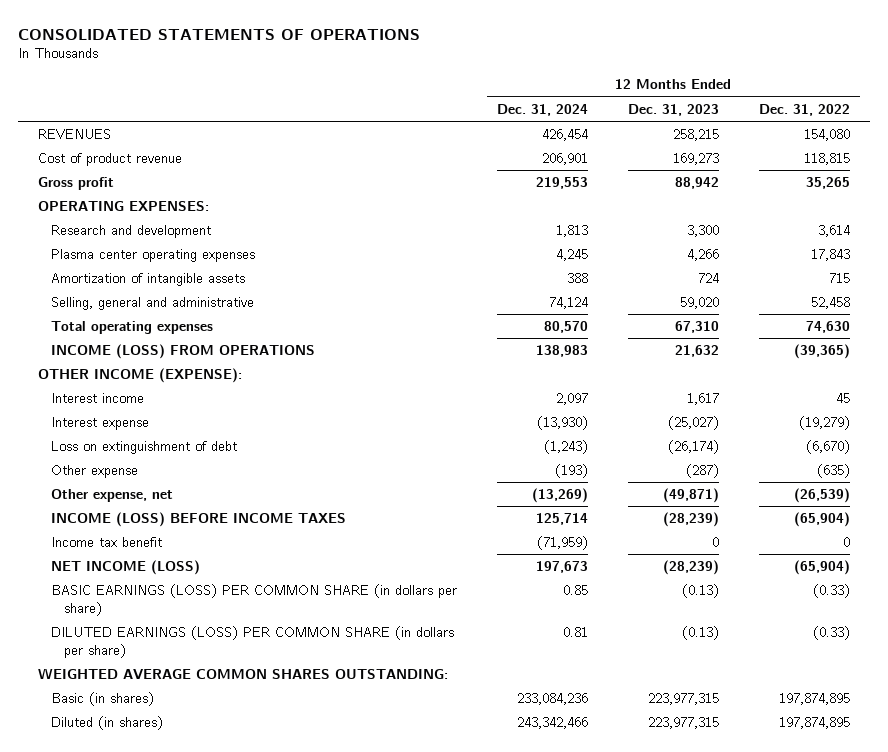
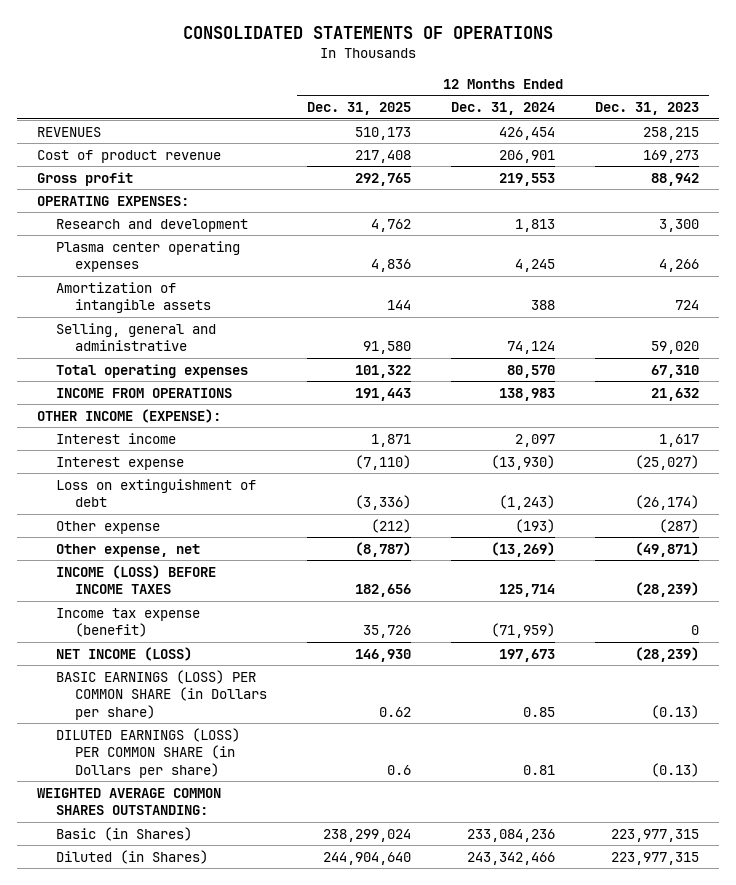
[758,103,850,116] Dec. 31, 2022 -> none
none -> [307,102,412,116] Dec. 31, 2025
[50,344,315,360] INCOME (LOSS) FROM OPERATIONS -> [56,387,233,398] INCOME FROM OPERATIONS
[50,537,162,548] Income tax benefit -> [56,607,201,638] Income tax expense (benefit)
[50,584,457,616] BASIC EARNINGS (LOSS) PER COMMON SHARE (in dollars per share) -> [56,669,268,720] BASIC EARNINGS (LOSS) PER COMMON SHARE (in Dollars per share)
[50,626,454,658] DILUTED EARNINGS (LOSS) PER COMMON SHARE (in dollars per share) -> [56,727,241,778] DILUTED EARNINGS (LOSS) PER COMMON SHARE (in Dollars per share)
[50,692,154,707] Basic (in shares) -> [56,826,193,841] Basic (in Shares)
[50,716,163,731] Diluted (in shares) -> [56,849,209,864] Diluted (in Shares)

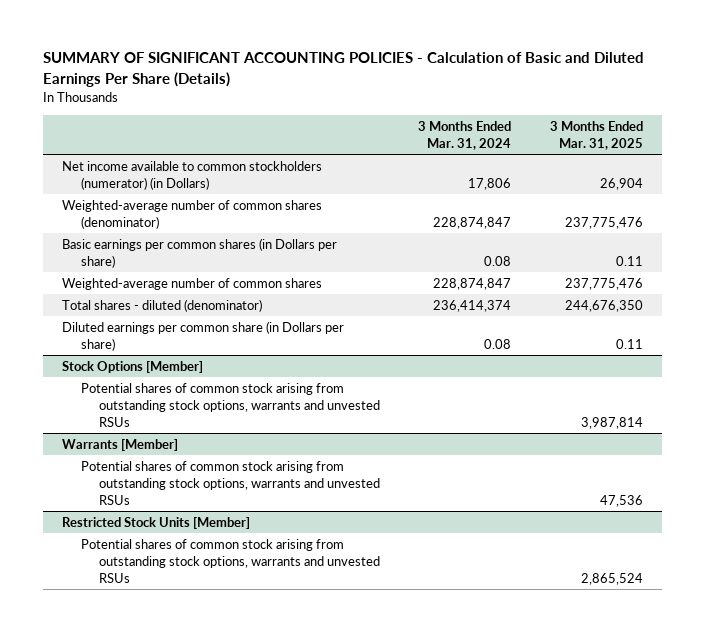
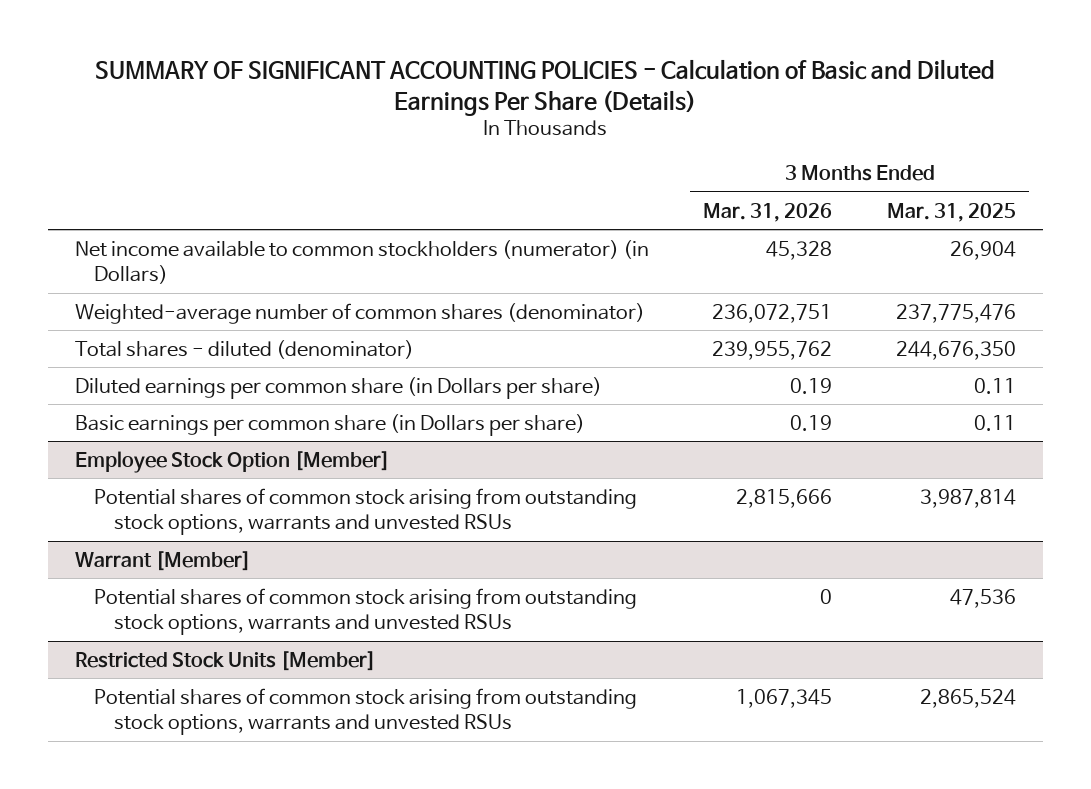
[418,120,512,150] 3 Months Ended Mar. 31, 2024 -> none
none -> [703,202,833,222] Mar. 31, 2026
[62,237,338,268] Basic earnings per common shares (in Dollars per share) -> none
[62,277,323,290] Weighted-average number of common shares -> none
none -> [75,413,586,436] Basic earnings per common share (in Dollars per share)
[62,360,204,373] Stock Options [Member] -> [75,450,391,473] Employee Stock Option [Member]
[62,438,179,451] Warrants [Member] -> [75,550,252,571] Warrant [Member]

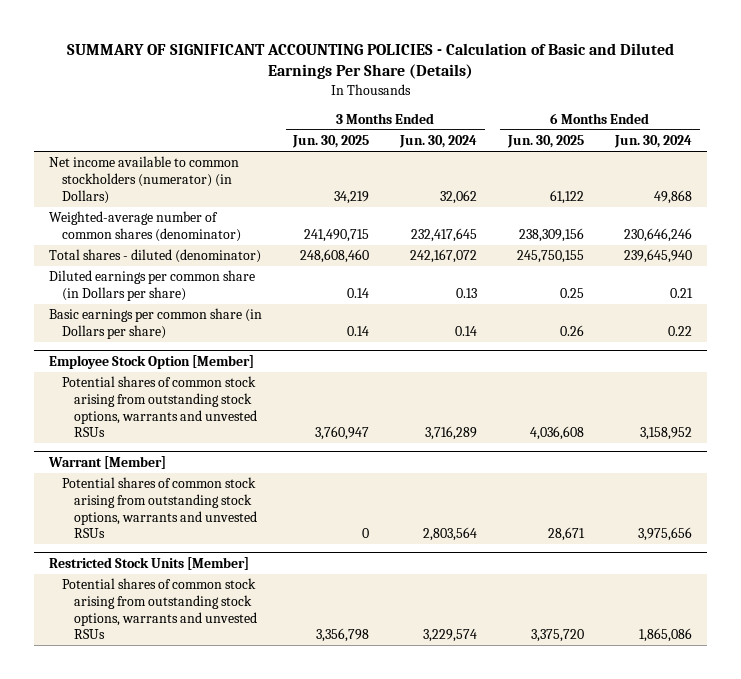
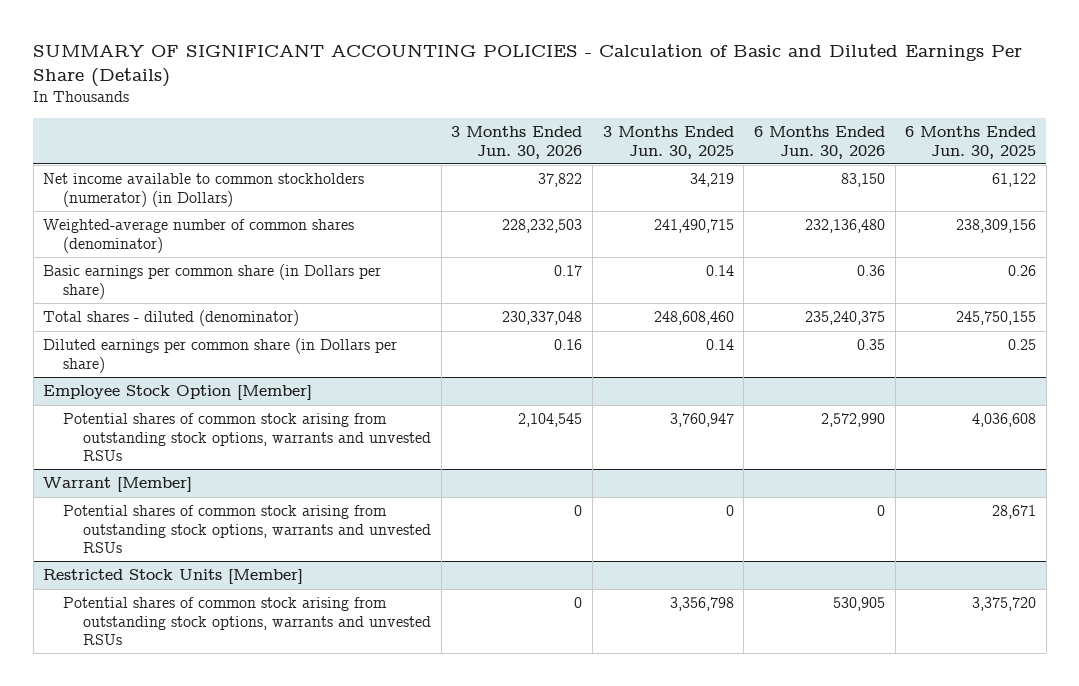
[399,135,478,149] Jun. 30, 2024 -> none
[614,135,693,149] Jun. 30, 2024 -> none
none -> [451,126,583,159] 3 Months Ended Jun. 30, 2026
none -> [753,126,885,159] 6 Months Ended Jun. 30, 2026
[49,308,263,339] Basic earnings per common share (in Dollars per share) -> [43,264,382,299] Basic earnings per common share (in Dollars per share)

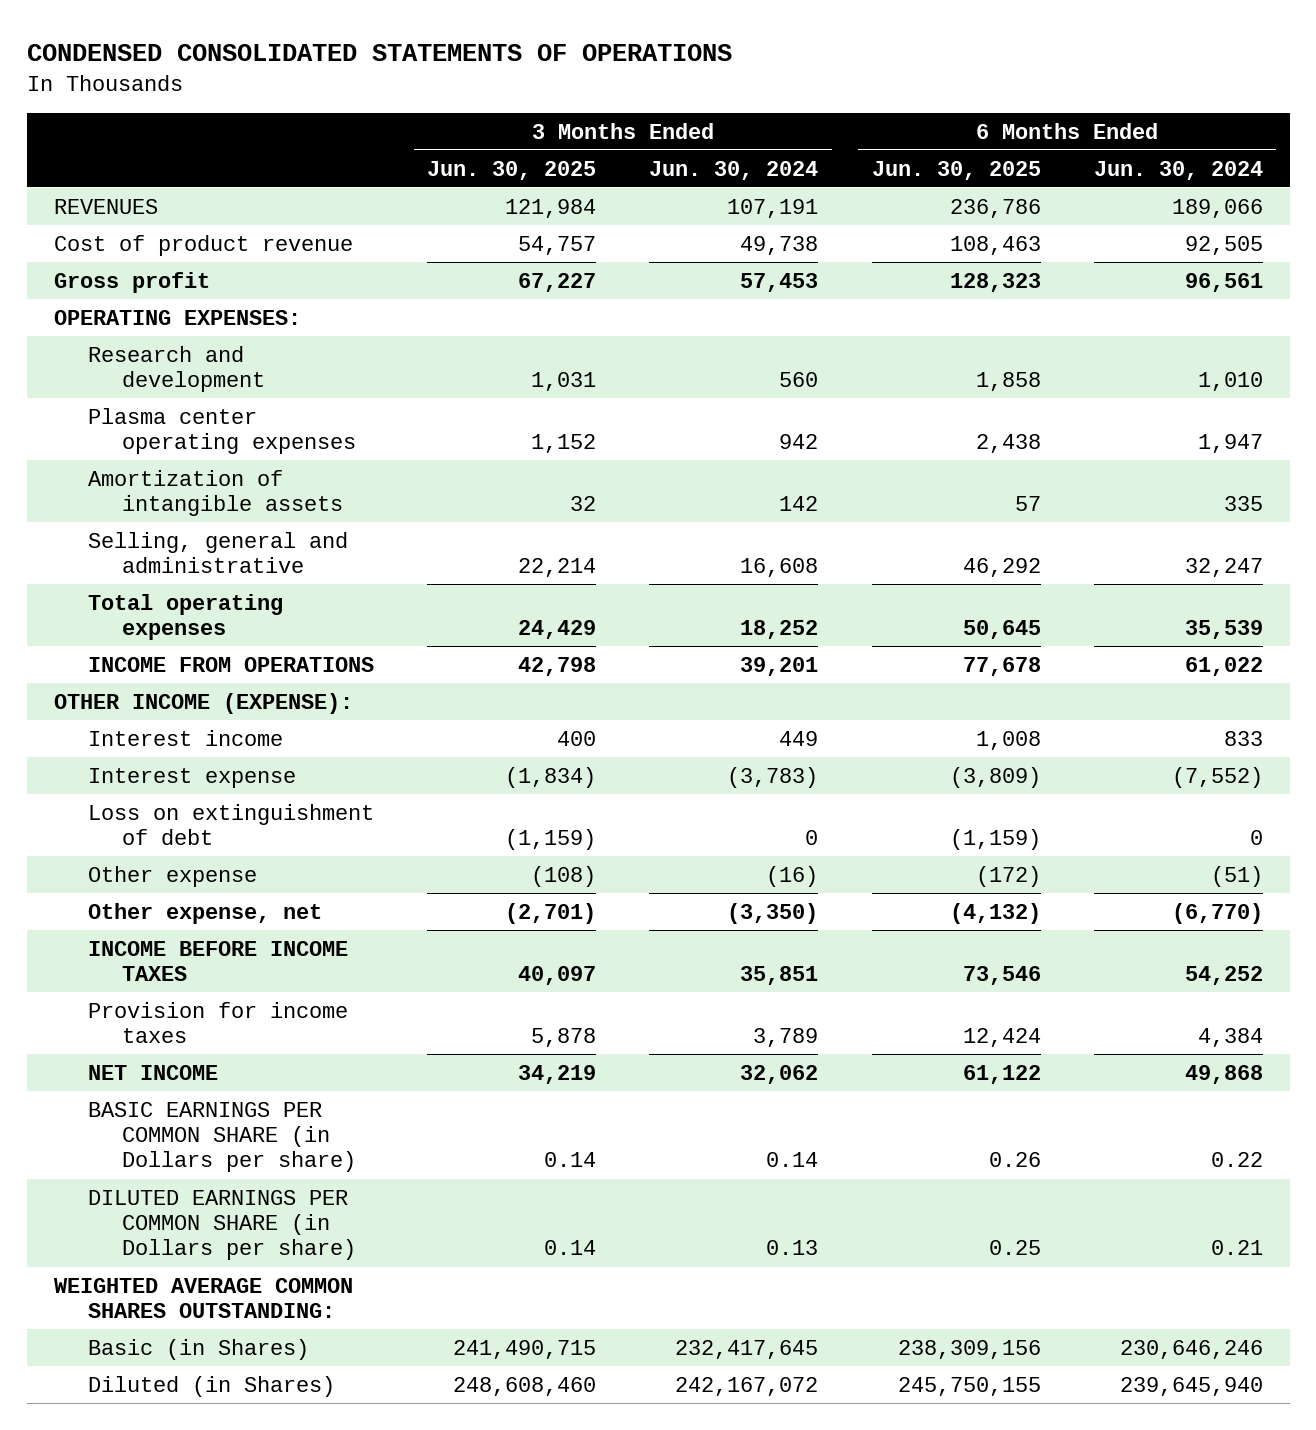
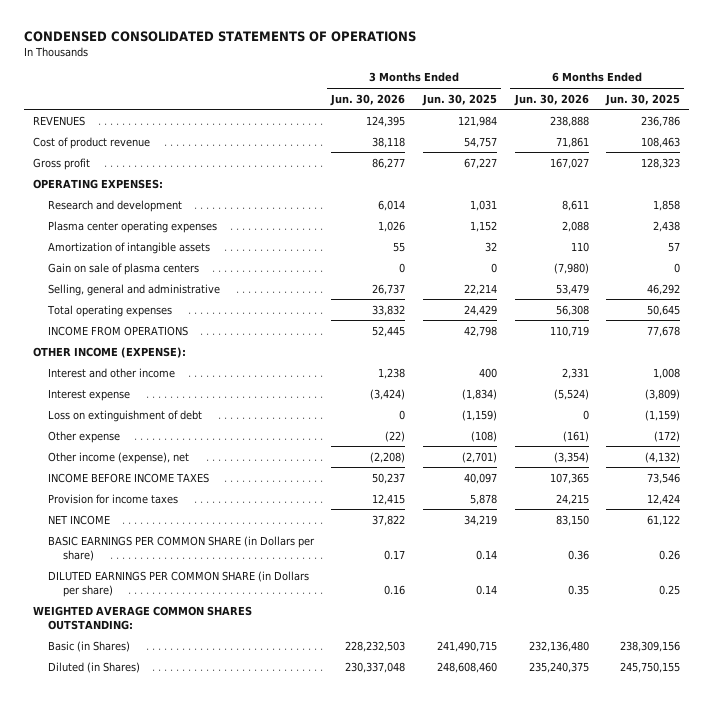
[649,160,819,180] Jun. 30, 2024 -> none
[1093,160,1263,180] Jun. 30, 2024 -> none
none -> [330,93,406,106] Jun. 30, 2026
none -> [513,93,589,106] Jun. 30, 2026
none -> [47,262,199,275] Gain on sale of plasma centers
[87,729,283,746] Interest income -> [47,367,175,378] Interest and other income
[87,902,322,924] Other expense, net -> [47,451,189,464] Other income (expense), net

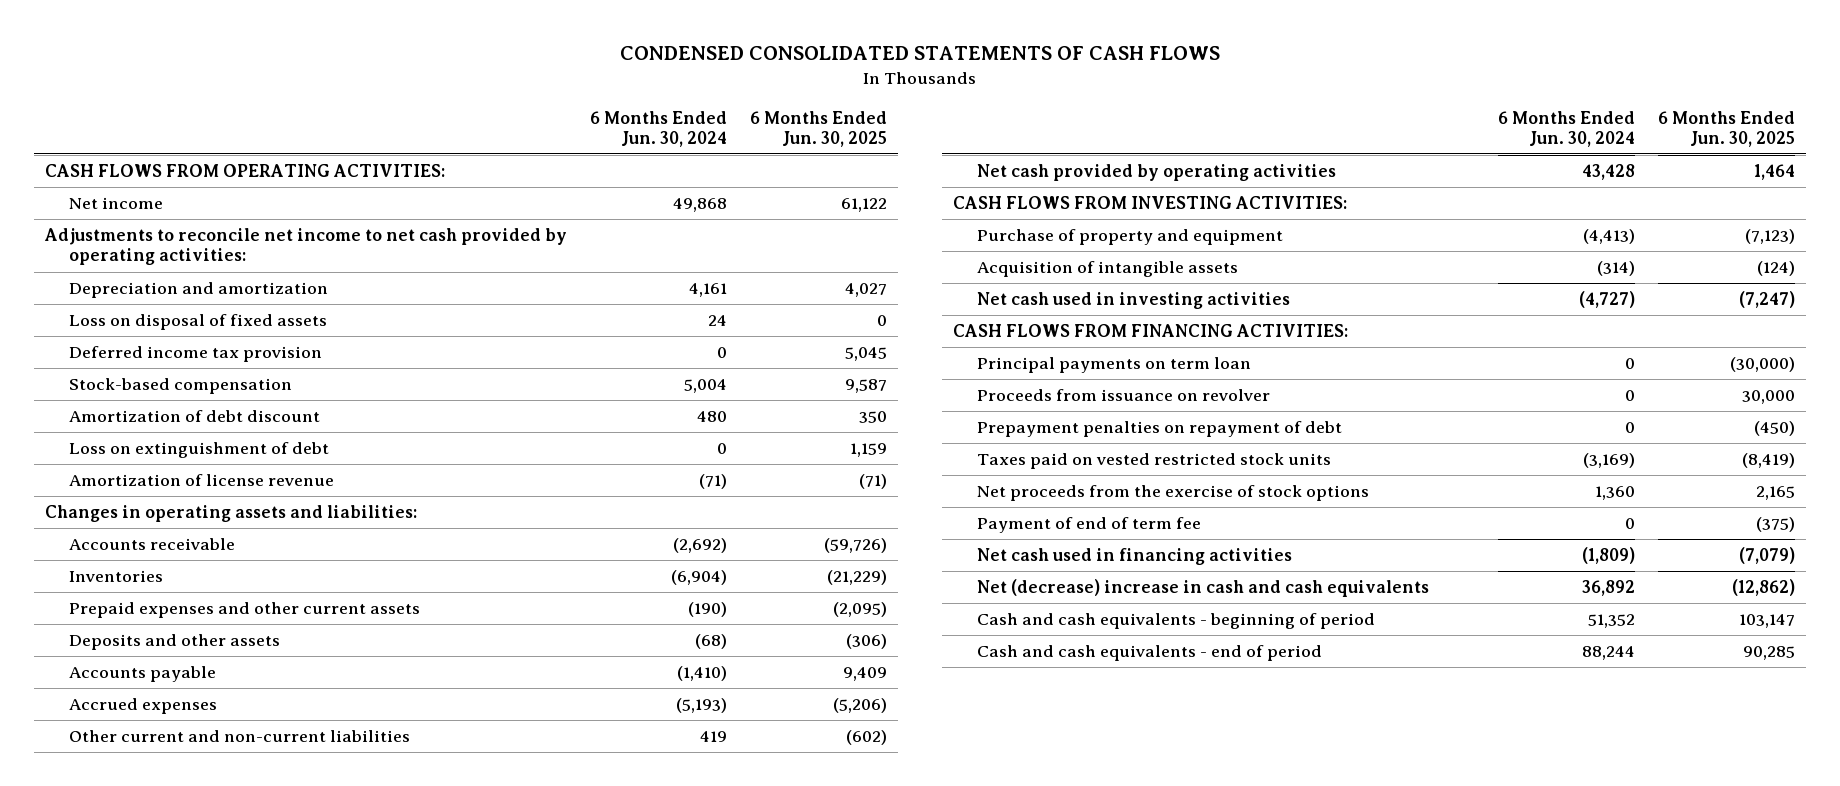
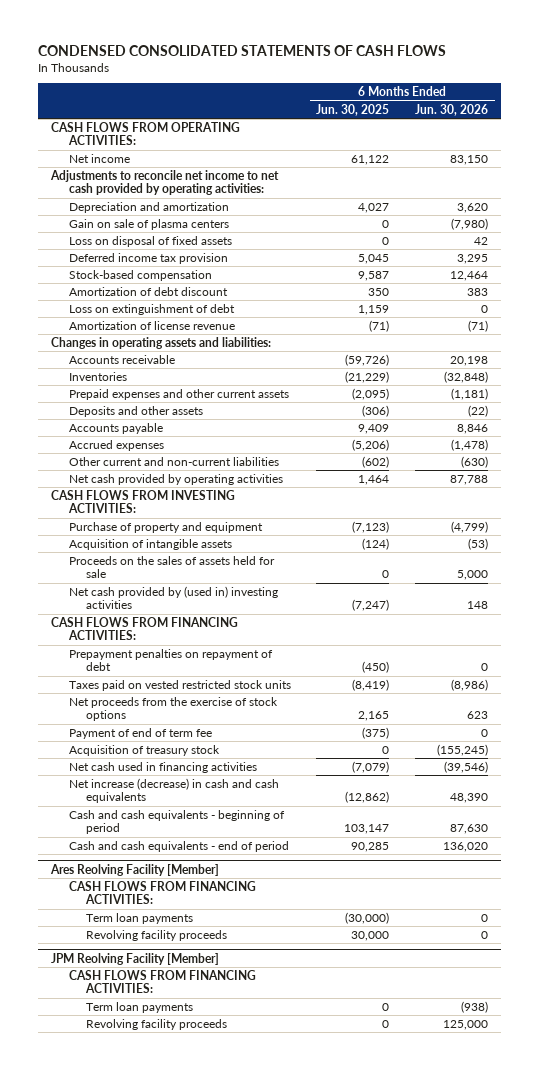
[589,110,727,147] 6 Months Ended Jun. 30, 2024 -> none
none -> [415,103,489,116] Jun. 30, 2026
none -> [68,218,229,230] Gain on sale of plasma centers
none -> [68,555,275,579] Proceeds on the sales of assets held for sale
[976,292,1290,310] Net cash used in investing activities -> [68,585,278,610] Net cash provided by (used in) investing activities
[976,357,1251,374] Principal payments on term loan -> none
[976,389,1270,402] Proceeds from issuance on revolver -> none
none -> [68,744,220,756] Acquisition of treasury stock
[976,579,1429,598] Net (decrease) increase in cash and cash equivalents -> [68,777,279,804] Net increase (decrease) in cash and cash equivalents
none -> [49,863,219,876] Ares Reolving Facility [Member]
none -> [68,880,256,905] CASH FLOWS FROM FINANCING ACTIVITIES:
none -> [86,912,194,924] Term loan payments
none -> [86,929,228,941] Revolving facility proceeds
none -> [50,952,219,965] JPM Reolving Facility [Member]
none -> [68,969,256,994] CASH FLOWS FROM FINANCING ACTIVITIES:
none -> [86,1001,194,1013] Term loan payments
none -> [86,1018,228,1030] Revolving facility proceeds

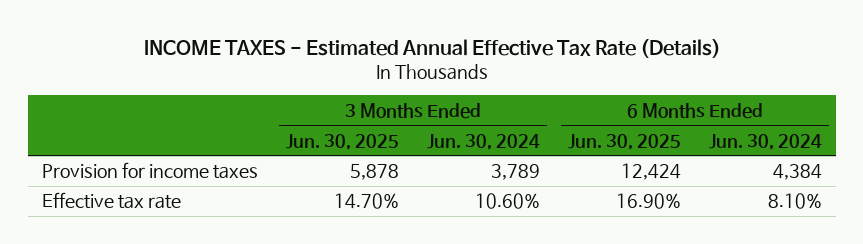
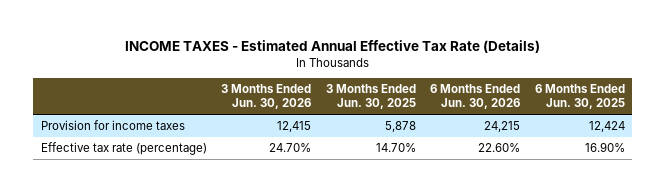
[426,133,540,150] Jun. 30, 2024 -> none
[708,133,822,150] Jun. 30, 2024 -> none
none -> [221,84,312,110] 3 Months Ended Jun. 30, 2026
none -> [430,84,521,110] 6 Months Ended Jun. 30, 2026
[41,192,181,210] Effective tax rate -> [40,142,207,156] Effective tax rate (percentage)

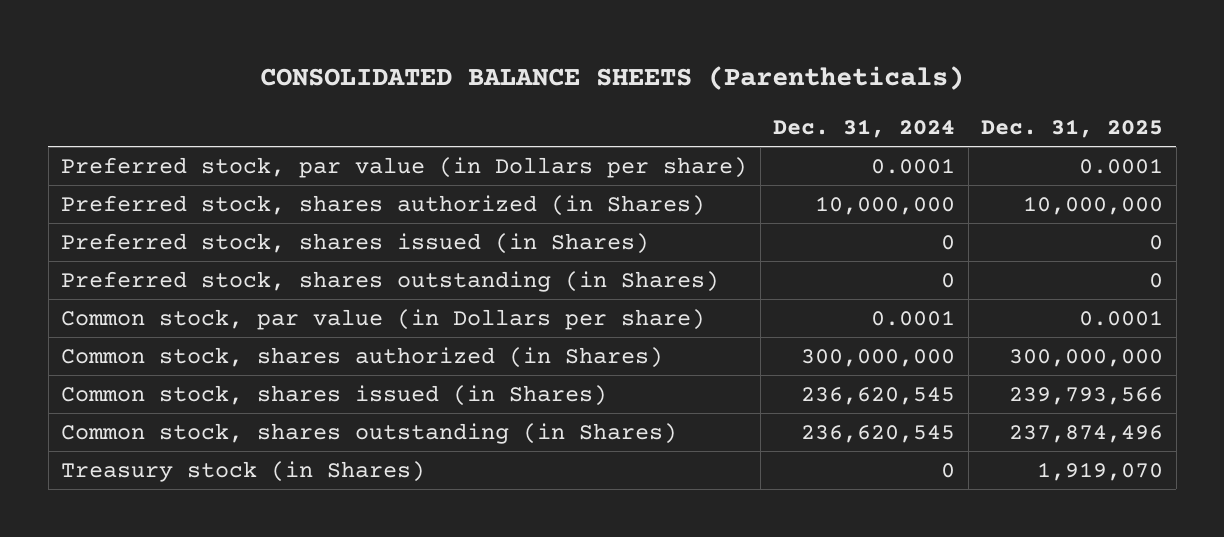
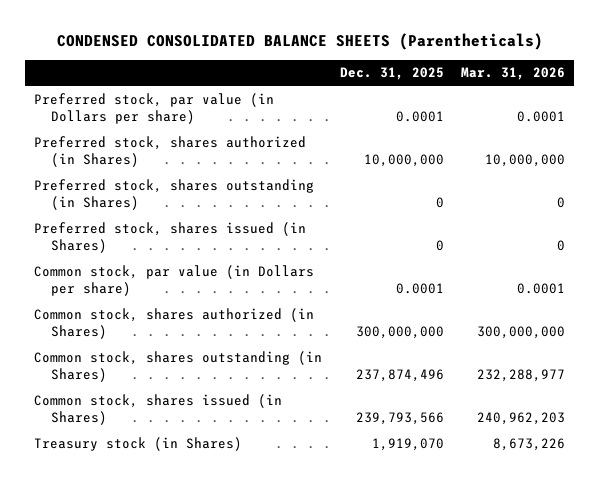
[260,65,965,90] CONSOLIDATED BALANCE SHEETS (Parentheticals) -> [56,32,543,50] CONDENSED CONSOLIDATED BALANCE SHEETS (Parentheticals)
[773,119,956,139] Dec. 31, 2024 -> none
none -> [461,67,566,81] Mar. 31, 2026
[61,232,650,254] Preferred stock, shares issued (in Shares) -> [33,221,306,254] Preferred stock, shares issued (in Shares)
[61,384,608,406] Common stock, shares issued (in Shares) -> [33,393,282,426] Common stock, shares issued (in Shares)

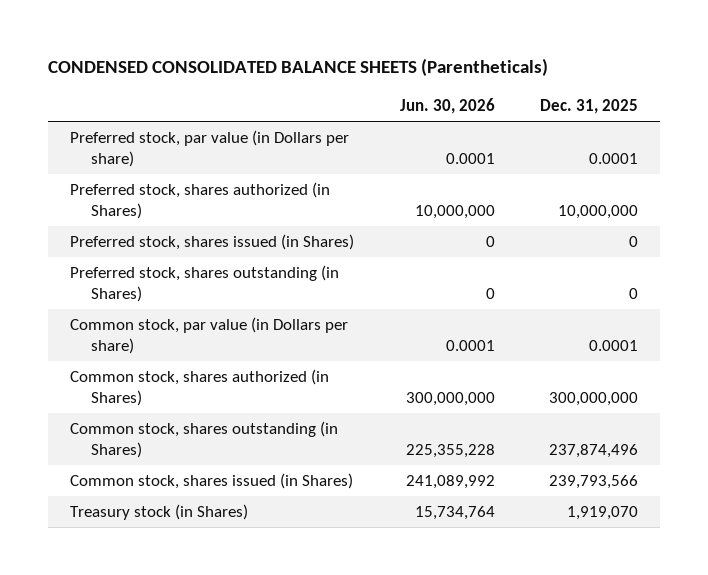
[461,67,566,81] Mar. 31, 2026 -> none
none -> [399,97,495,114] Jun. 30, 2026
[33,178,314,211] Preferred stock, shares outstanding (in Shares) -> [70,264,340,302] Preferred stock, shares outstanding (in Shares)

